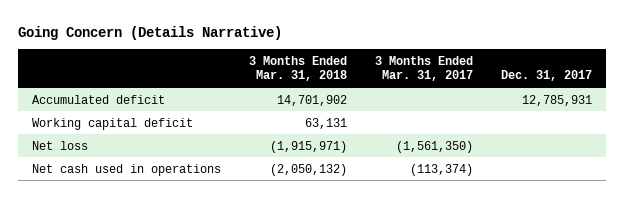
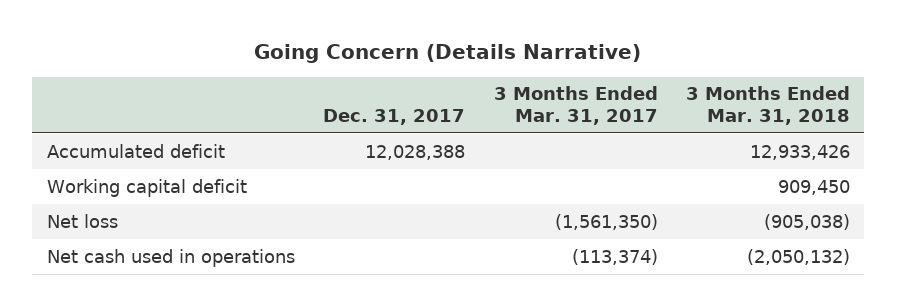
[276,94,347,106] 14,701,902 -> [750,144,851,160] 12,933,426
[521,94,592,106] 12,785,931 -> [365,144,466,160] 12,028,388
[304,117,347,129] 63,131 -> [778,179,851,195] 909,450
[269,140,347,153] (1,915,971) -> [764,213,851,230] (905,038)

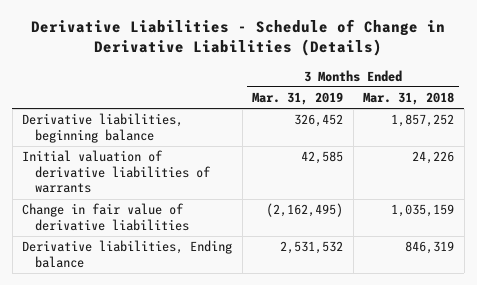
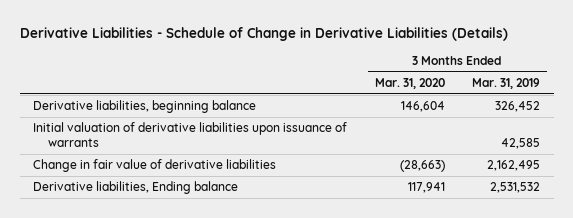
[363,91,455,105] Mar. 31, 2018 -> none
none -> [374,77,445,89] Mar. 31, 2020
[22,150,211,194] Initial valuation of derivative liabilities of warrants -> [33,122,348,148] Initial valuation of derivative liabilities upon issuance of warrants
[266,203,344,218] (2,162,495) -> [486,160,540,172] 2,162,495

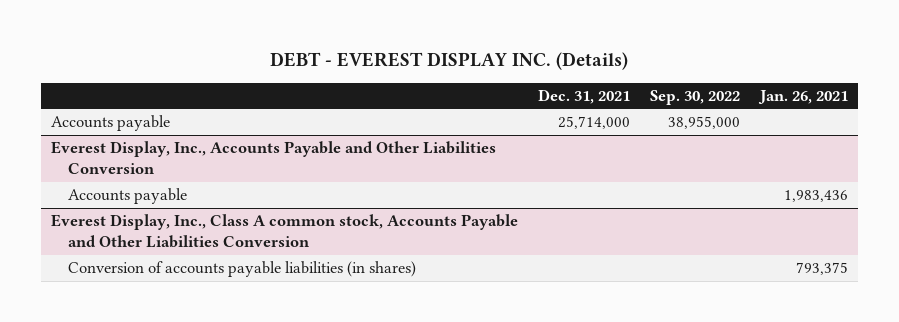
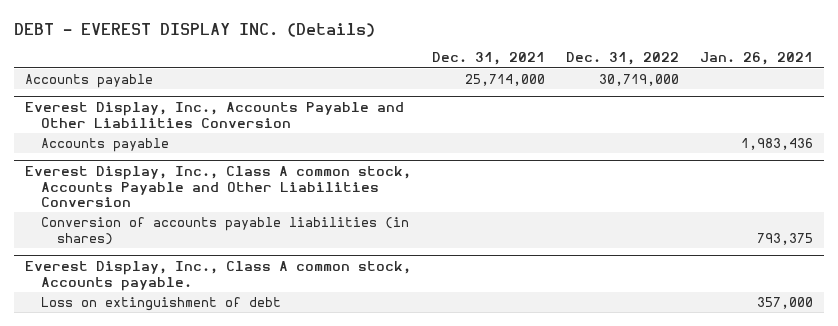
[649,89,740,105] Sep. 30, 2022 -> none
none -> [566,52,680,66] Dec. 31, 2022
none -> [24,260,411,291] Everest Display, Inc., Class A common stock, Accounts payable.
none -> [40,297,281,312] Loss on extinguishment of debt

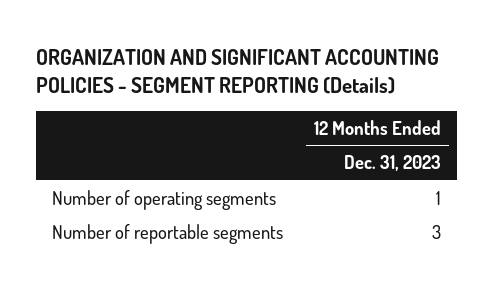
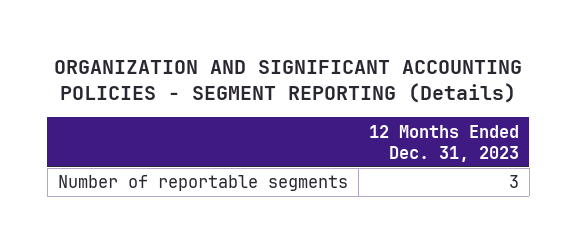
[51,189,276,210] Number of operating segments -> none

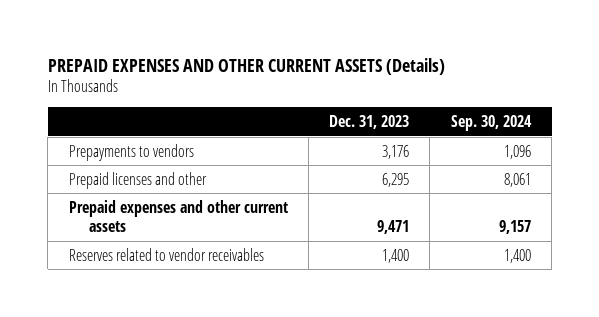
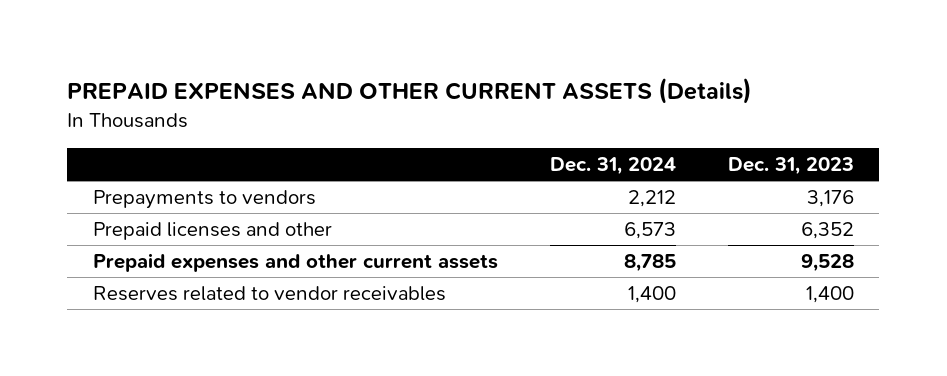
[450,114,532,131] Sep. 30, 2024 -> none
none -> [549,156,676,175] Dec. 31, 2024
[382,172,410,187] 6,295 -> [800,222,854,240] 6,352
[377,220,410,235] 9,471 -> [800,254,854,273] 9,528

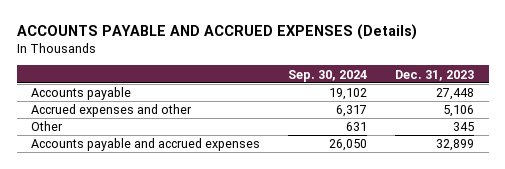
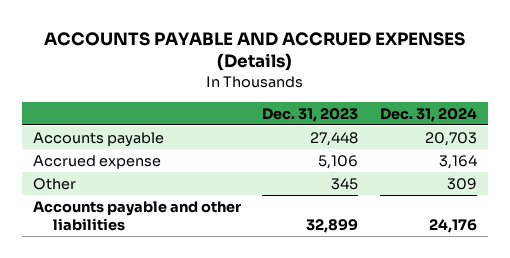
[288,69,368,82] Sep. 30, 2024 -> none
none -> [379,107,477,122] Dec. 31, 2024
[30,104,192,118] Accrued expenses and other -> [32,154,161,169] Accrued expense
[30,138,260,152] Accounts payable and accrued expenses -> [32,200,241,232] Accounts payable and other liabilities

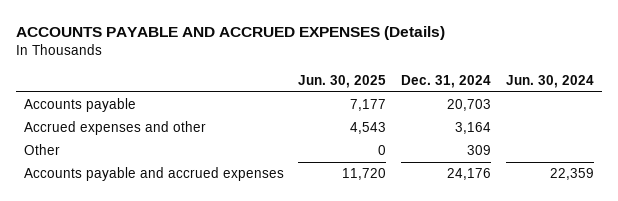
[262,107,359,122] Dec. 31, 2023 -> none
none -> [298,74,387,88] Jun. 30, 2025
none -> [506,74,595,88] Jun. 30, 2024
[32,154,161,169] Accrued expense -> [23,121,206,136] Accrued expenses and other
[32,200,241,232] Accounts payable and other liabilities -> [23,167,284,182] Accounts payable and accrued expenses

